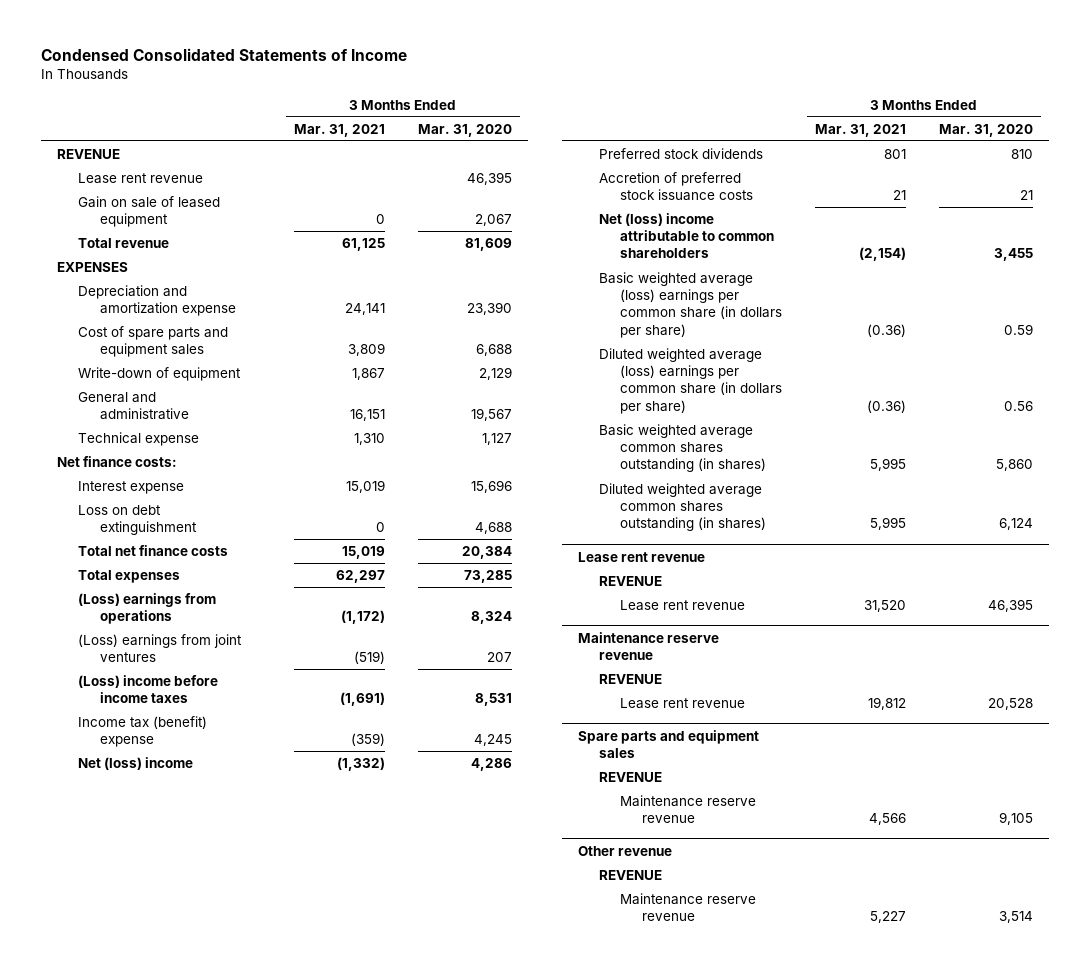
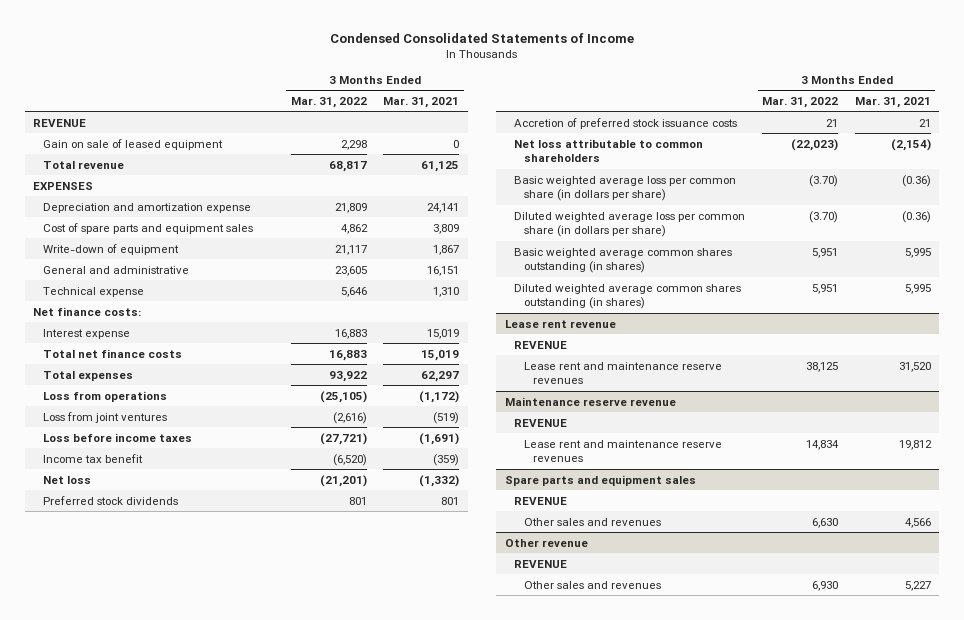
[417,123,512,137] Mar. 31, 2020 -> none
none -> [290,96,367,108] Mar. 31, 2022
[78,172,204,184] Lease rent revenue -> none
[78,504,197,536] Loss on debt extinguishment -> none
[78,592,217,625] (Loss) earnings from operations -> [42,390,167,402] Loss from operations
[78,633,243,663] (Loss) earnings from joint ventures -> [42,411,167,423] Loss from joint ventures
[78,674,219,704] (Loss) income before income taxes -> [42,432,192,442] Loss before income taxes
[78,715,208,748] Income tax (benefit) expense -> [42,453,143,463] Income tax benefit
[78,756,194,770] Net (loss) income -> [42,475,91,484] Net loss
[599,212,775,259] Net (loss) income attributable to common shareholders -> [514,138,704,163] Net loss attributable to common shareholders
[599,271,783,338] Basic weighted average (loss) earnings per common share (in dollars per share) -> [514,175,737,202] Basic weighted average loss per common share (in dollars per share)
[599,347,783,414] Diluted weighted average (loss) earnings per common share (in dollars per share) -> [514,211,746,238] Diluted weighted average loss per common share (in dollars per share)
[620,599,746,611] Lease rent revenue -> [523,361,722,385] Lease rent and maintenance reserve revenues
[620,697,746,709] Lease rent revenue -> [523,439,722,463] Lease rent and maintenance reserve revenues
[620,794,757,824] Maintenance reserve revenue -> [523,517,661,526] Other sales and revenues
[620,892,757,922] Maintenance reserve revenue -> [523,580,661,589] Other sales and revenues

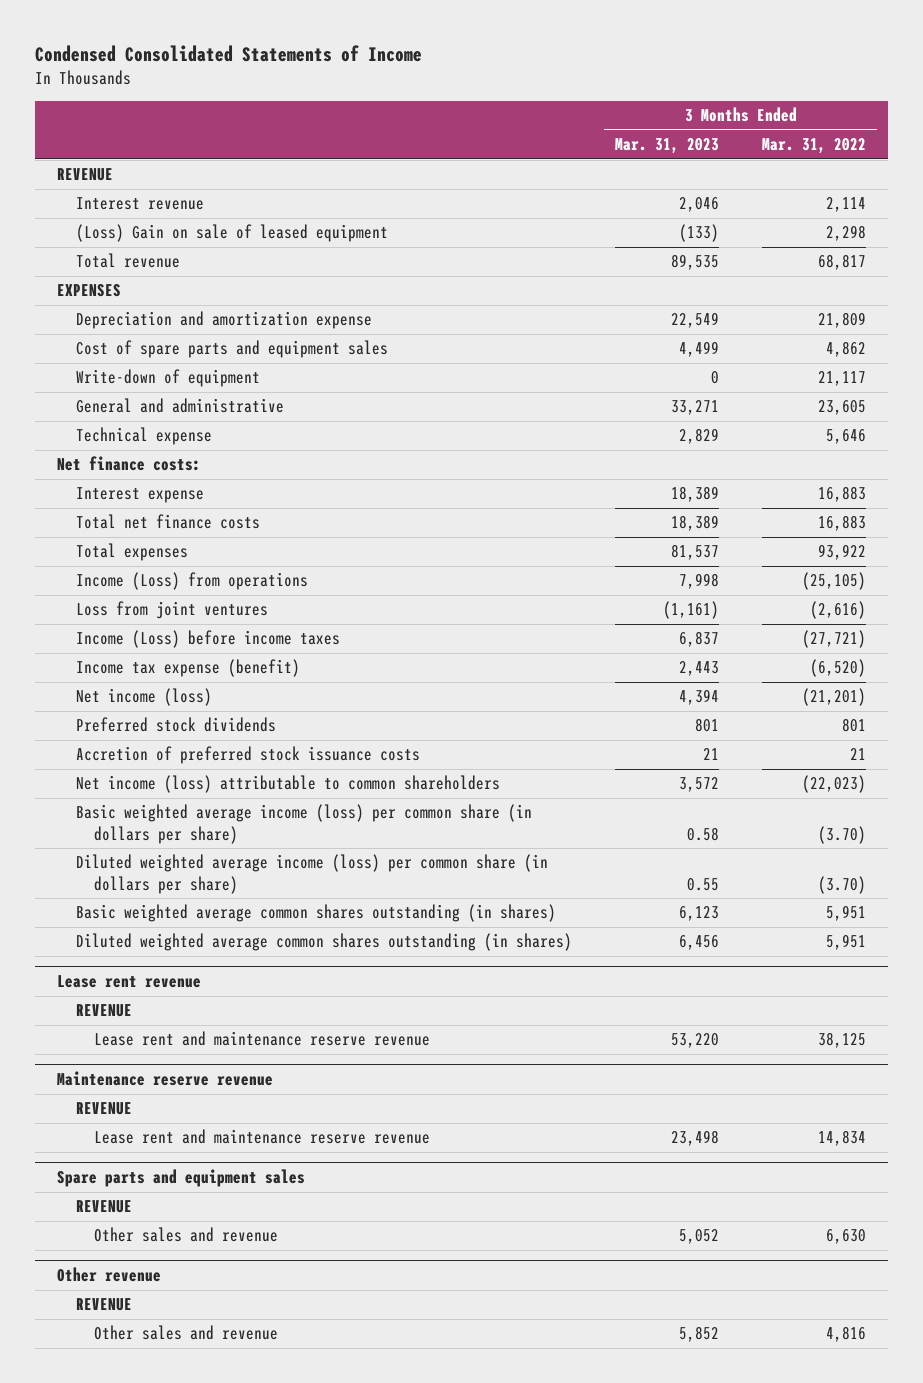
[383,96,460,108] Mar. 31, 2021 -> none
none -> [614,138,719,155] Mar. 31, 2023
none -> [75,197,204,211] Interest revenue
[42,138,223,150] Gain on sale of leased equipment -> [75,224,388,243] (Loss) Gain on sale of leased equipment
[42,390,167,402] Loss from operations -> [75,572,308,591] Income (Loss) from operations
[42,432,192,442] Loss before income taxes -> [75,630,340,649] Income (Loss) before income taxes
[42,453,143,463] Income tax benefit -> [75,659,300,678] Income tax expense (benefit)
[42,475,91,484] Net loss -> [75,688,212,707] Net income (loss)
[514,138,704,163] Net loss attributable to common shareholders -> [75,775,500,794] Net income (loss) attributable to common shareholders
[514,175,737,202] Basic weighted average loss per common share (in dollars per share) -> [75,804,532,844] Basic weighted average income (loss) per common share (in dollars per share)
[514,211,746,238] Diluted weighted average loss per common share (in dollars per share) -> [75,854,548,894] Diluted weighted average income (loss) per common share (in dollars per share)
[523,361,722,385] Lease rent and maintenance reserve revenues -> [94,1031,431,1047] Lease rent and maintenance reserve revenue
[523,439,722,463] Lease rent and maintenance reserve revenues -> [94,1129,431,1145] Lease rent and maintenance reserve revenue
[523,517,661,526] Other sales and revenues -> [94,1227,279,1243] Other sales and revenue
[523,580,661,589] Other sales and revenues -> [94,1325,279,1341] Other sales and revenue
[812,580,839,591] 6,930 -> [826,1326,867,1343] 4,816

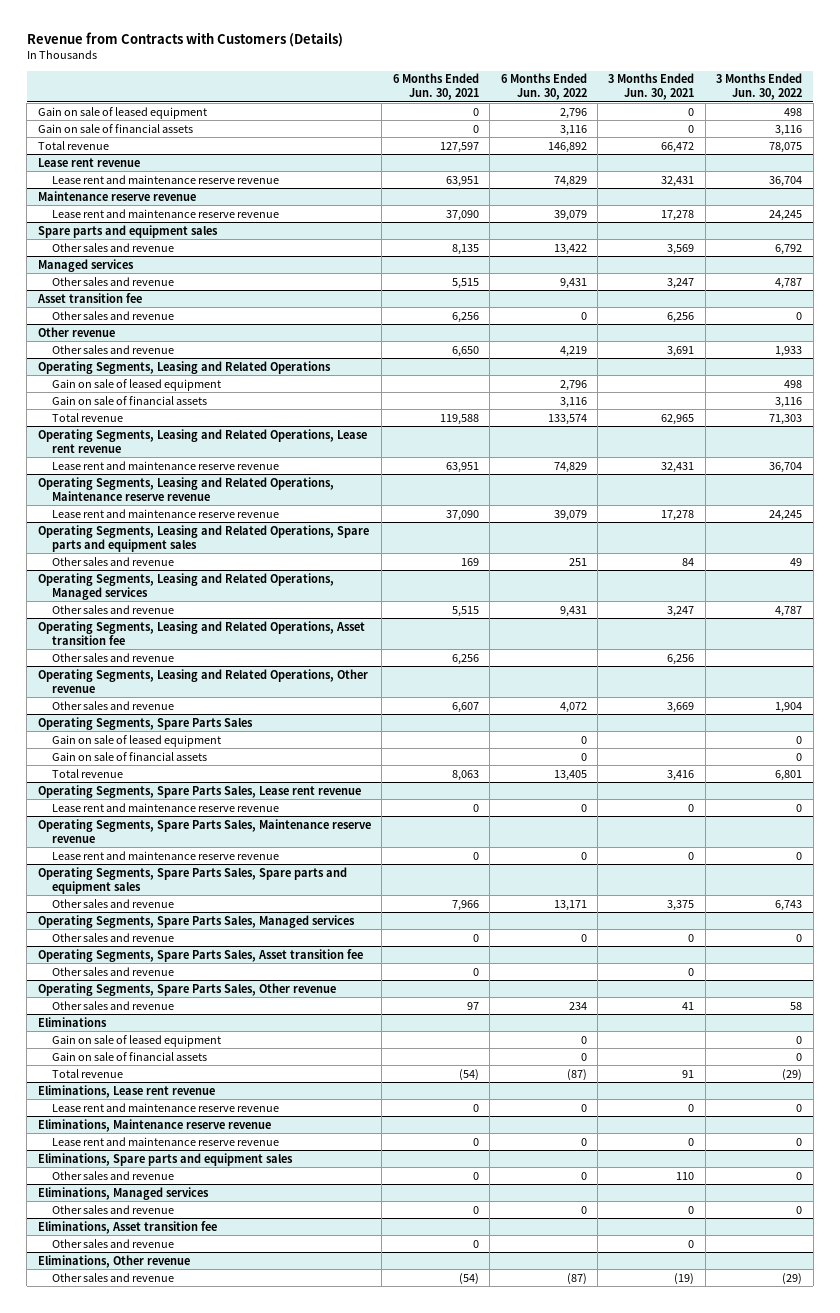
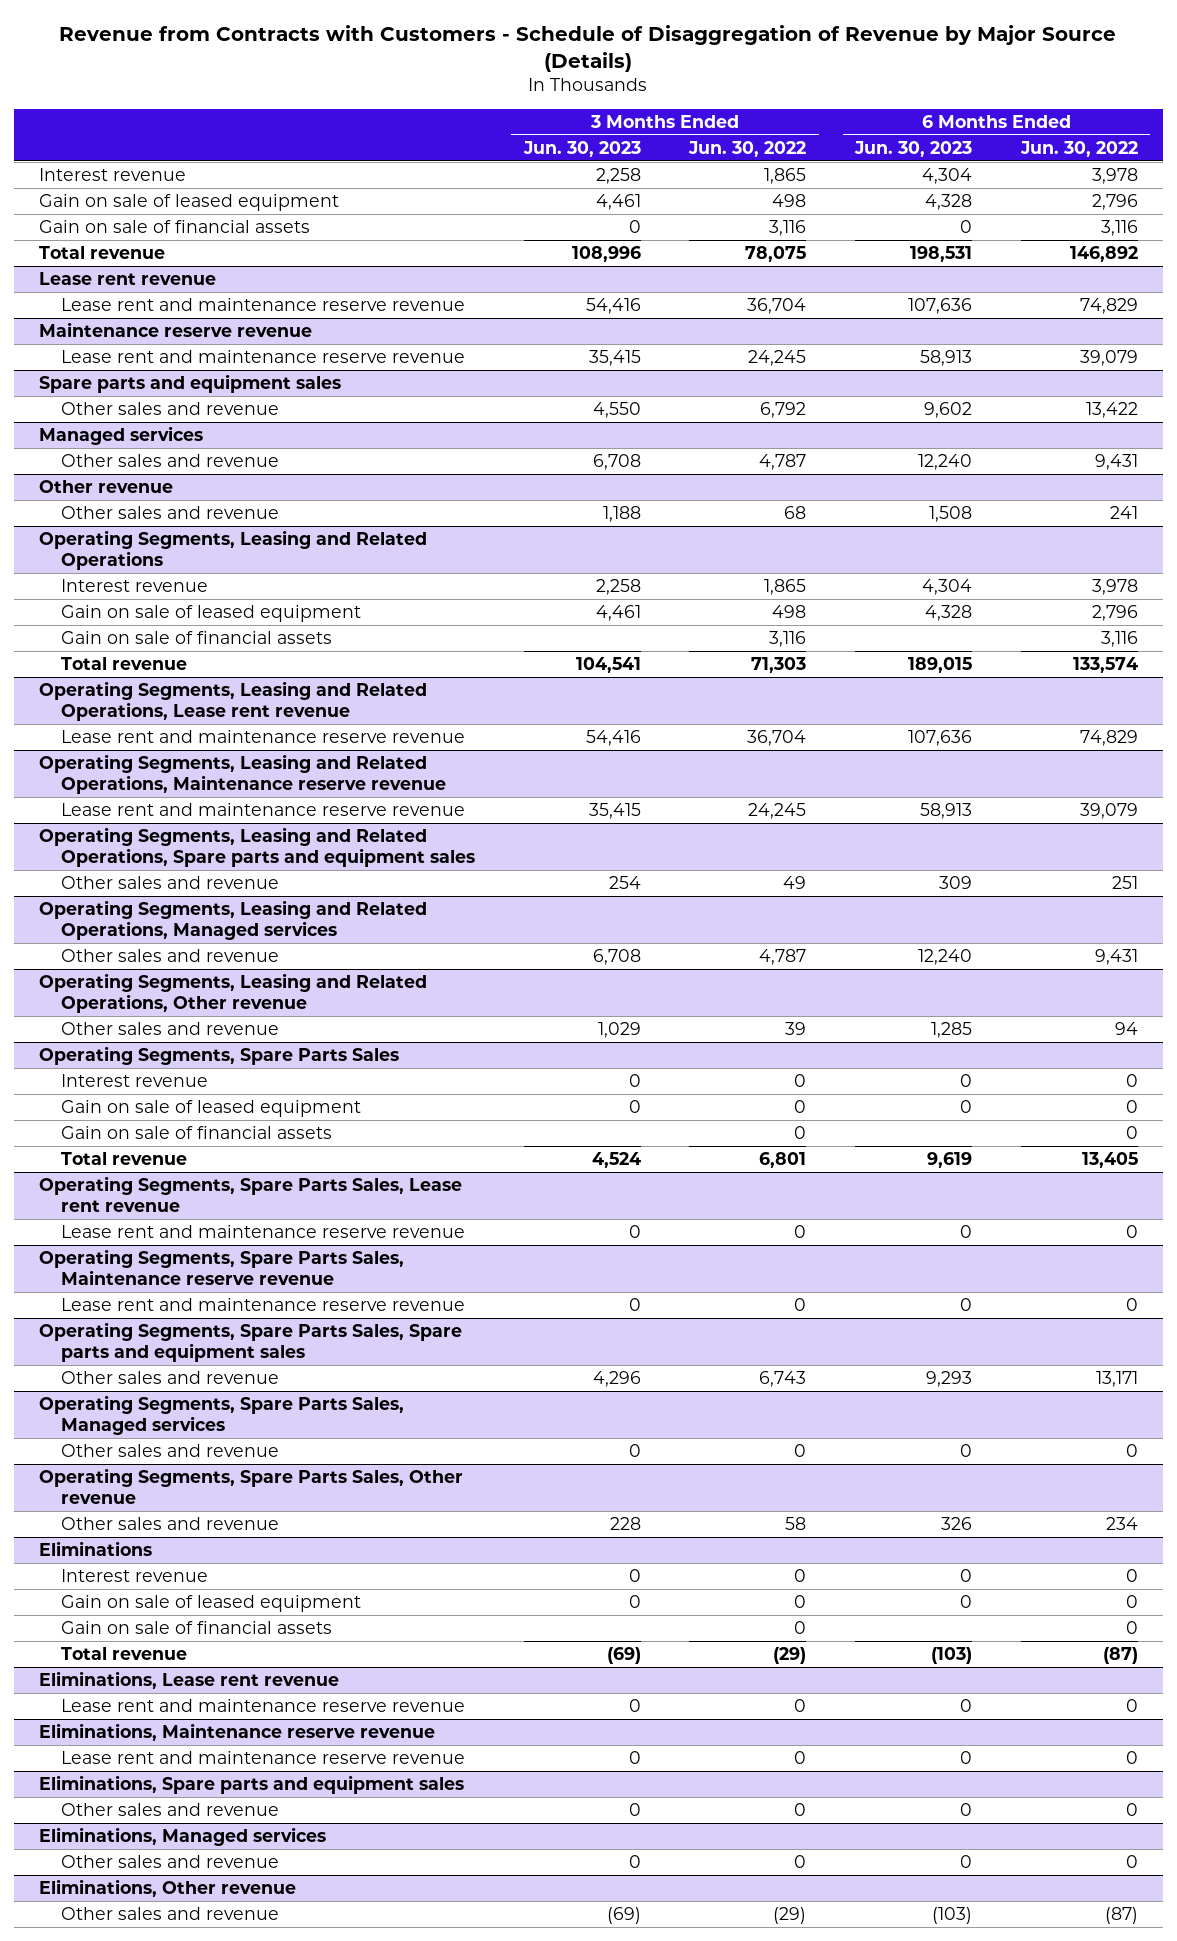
[26,32,343,48] Revenue from Contracts with Customers (Details) -> [59,25,1117,72] Revenue from Contracts with Customers - Schedule of Disaggregation of Revenue by Major Source (Details)
[392,73,479,101] 6 Months Ended Jun. 30, 2021 -> none
[608,73,695,101] 3 Months Ended Jun. 30, 2021 -> none
none -> [522,140,641,157] Jun. 30, 2023
none -> [854,140,973,157] Jun. 30, 2023
none -> [38,168,186,182] Interest revenue
[36,292,142,303] Asset transition fee -> none
[51,310,174,320] Other sales and revenue -> none
[559,345,587,357] 4,219 -> [1110,506,1139,520] 241
[775,345,803,357] 1,933 -> [784,506,807,520] 68
none -> [60,579,208,593] Interest revenue
[37,620,365,645] Operating Segments, Leasing and Related Operations, Asset transition fee -> none
[51,652,174,662] Other sales and revenue -> none
[559,701,587,713] 4,072 -> [1115,1022,1139,1036] 94
[775,701,803,713] 1,904 -> [785,1022,807,1036] 39
none -> [60,1074,208,1088] Interest revenue
[37,948,363,962] Operating Segments, Spare Parts Sales, Asset transition fee -> none
[51,966,174,976] Other sales and revenue -> none
none -> [60,1569,208,1583] Interest revenue
[37,1220,217,1234] Eliminations, Asset transition fee -> none
[51,1238,174,1248] Other sales and revenue -> none

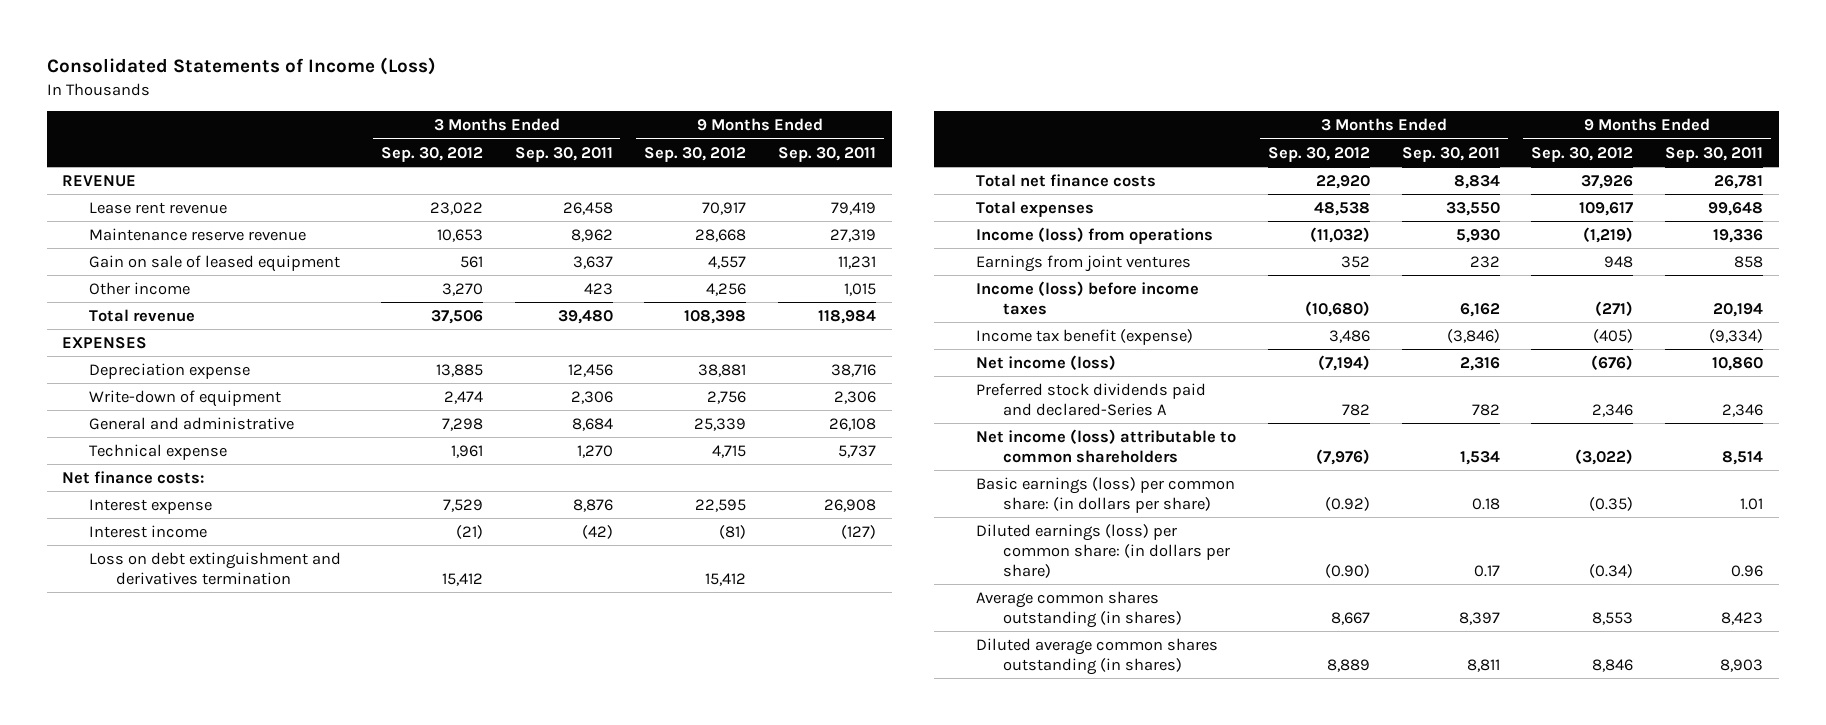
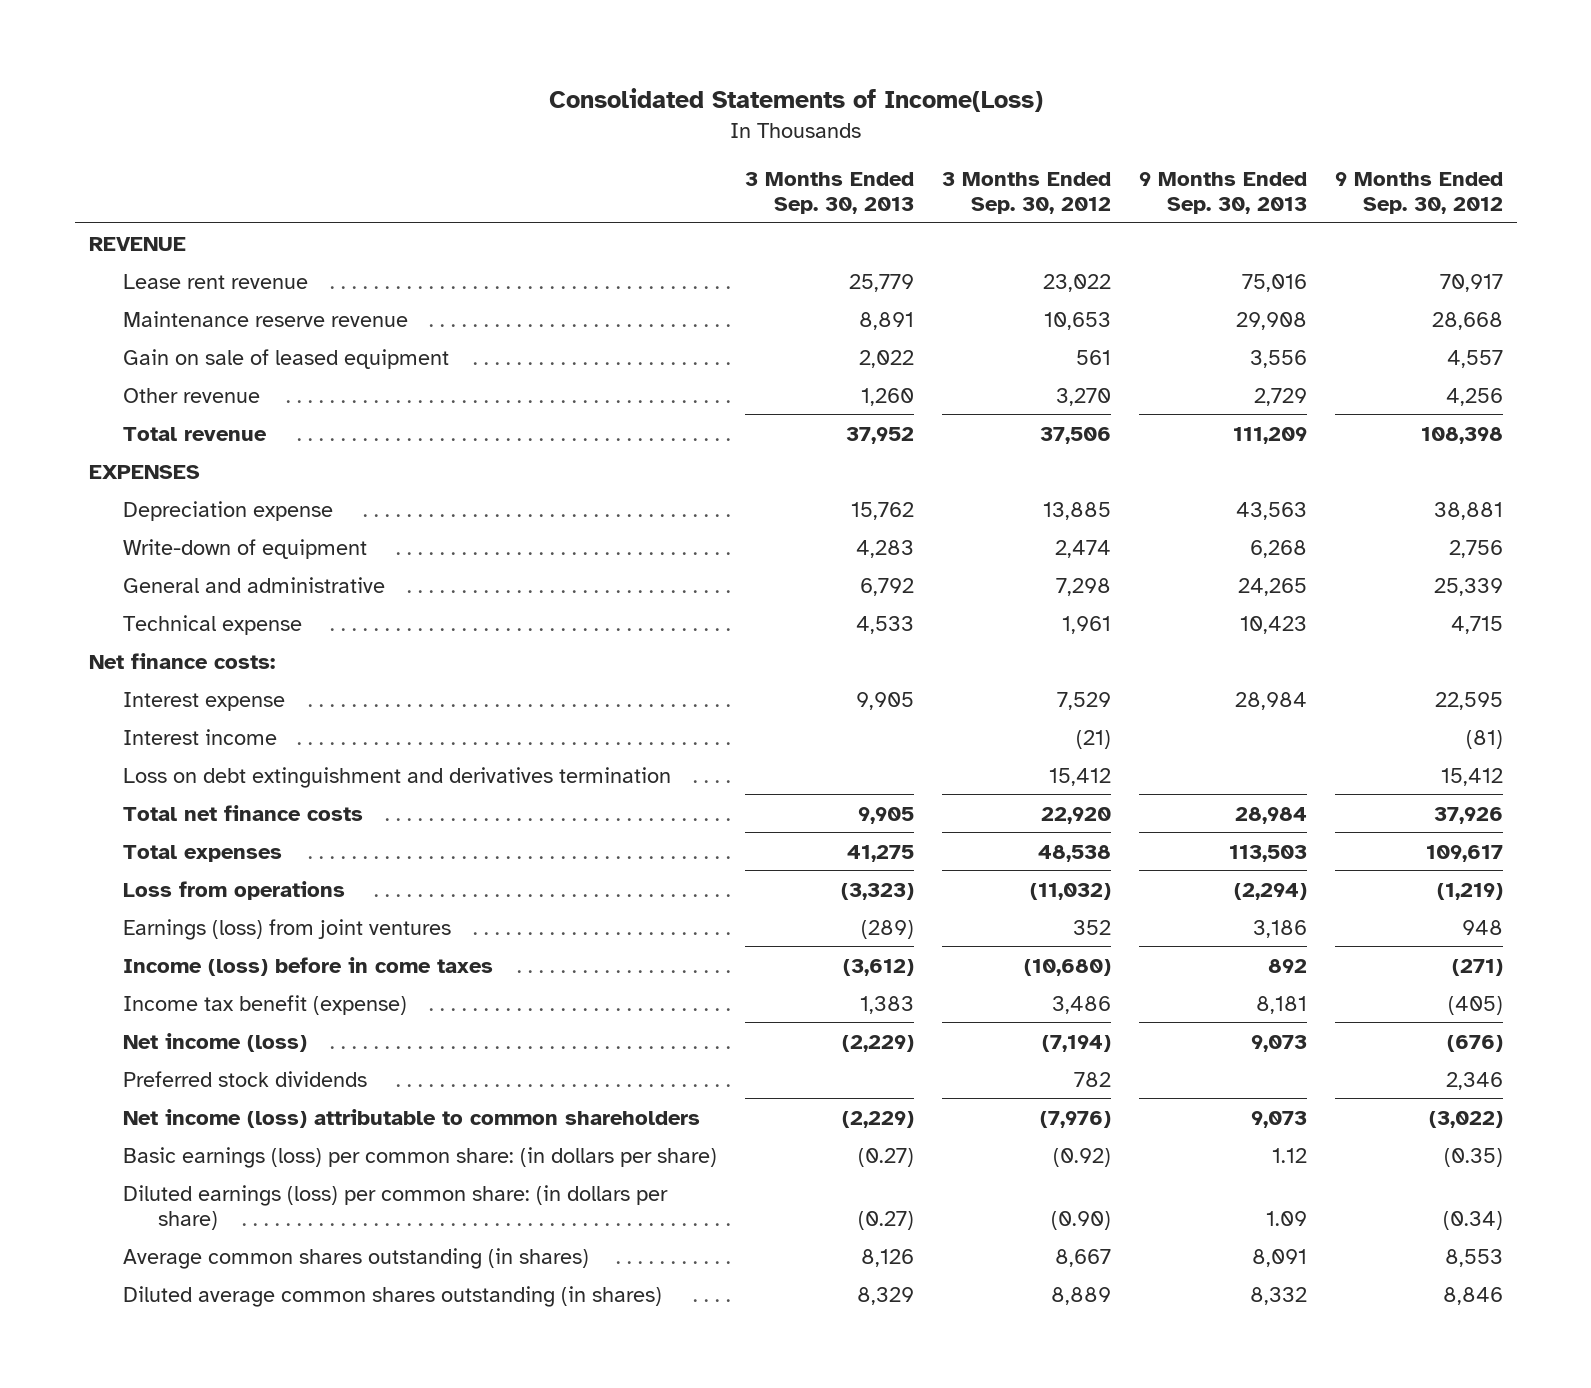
[46,57,436,76] Consolidated Statements of Income (Loss) -> [548,88,1043,113] Consolidated Statements of Income(Loss)
[514,146,613,162] Sep. 30, 2011 -> none
[778,146,877,162] Sep. 30, 2011 -> none
none -> [745,172,915,215] 3 Months Ended Sep. 30, 2013
none -> [1138,172,1307,215] 9 Months Ended Sep. 30, 2013
[88,281,190,295] Other income -> [123,387,261,403] Other revenue
[976,226,1214,244] Income (loss) from operations -> [123,880,346,900] Loss from operations
[976,254,1192,272] Earnings from joint ventures -> [123,918,452,940] Earnings (loss) from joint ventures
[976,280,1200,315] Income (loss) before income taxes -> [123,956,494,976] Income (loss) before in come taxes
[976,382,1207,416] Preferred stock dividends paid and declared-Series A -> [123,1070,368,1087] Preferred stock dividends

